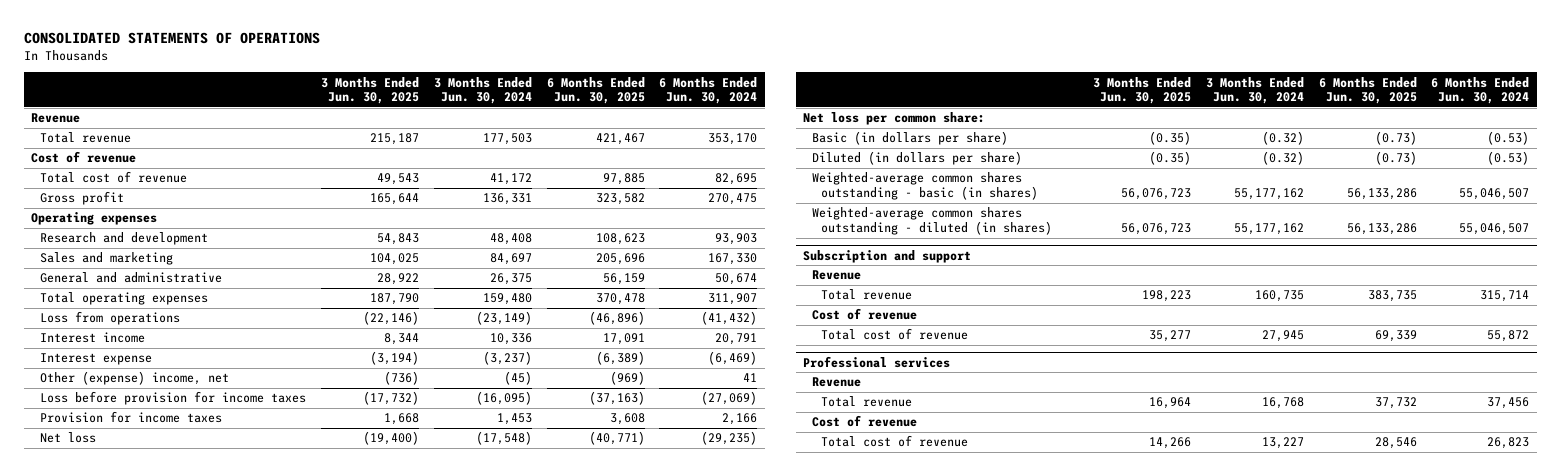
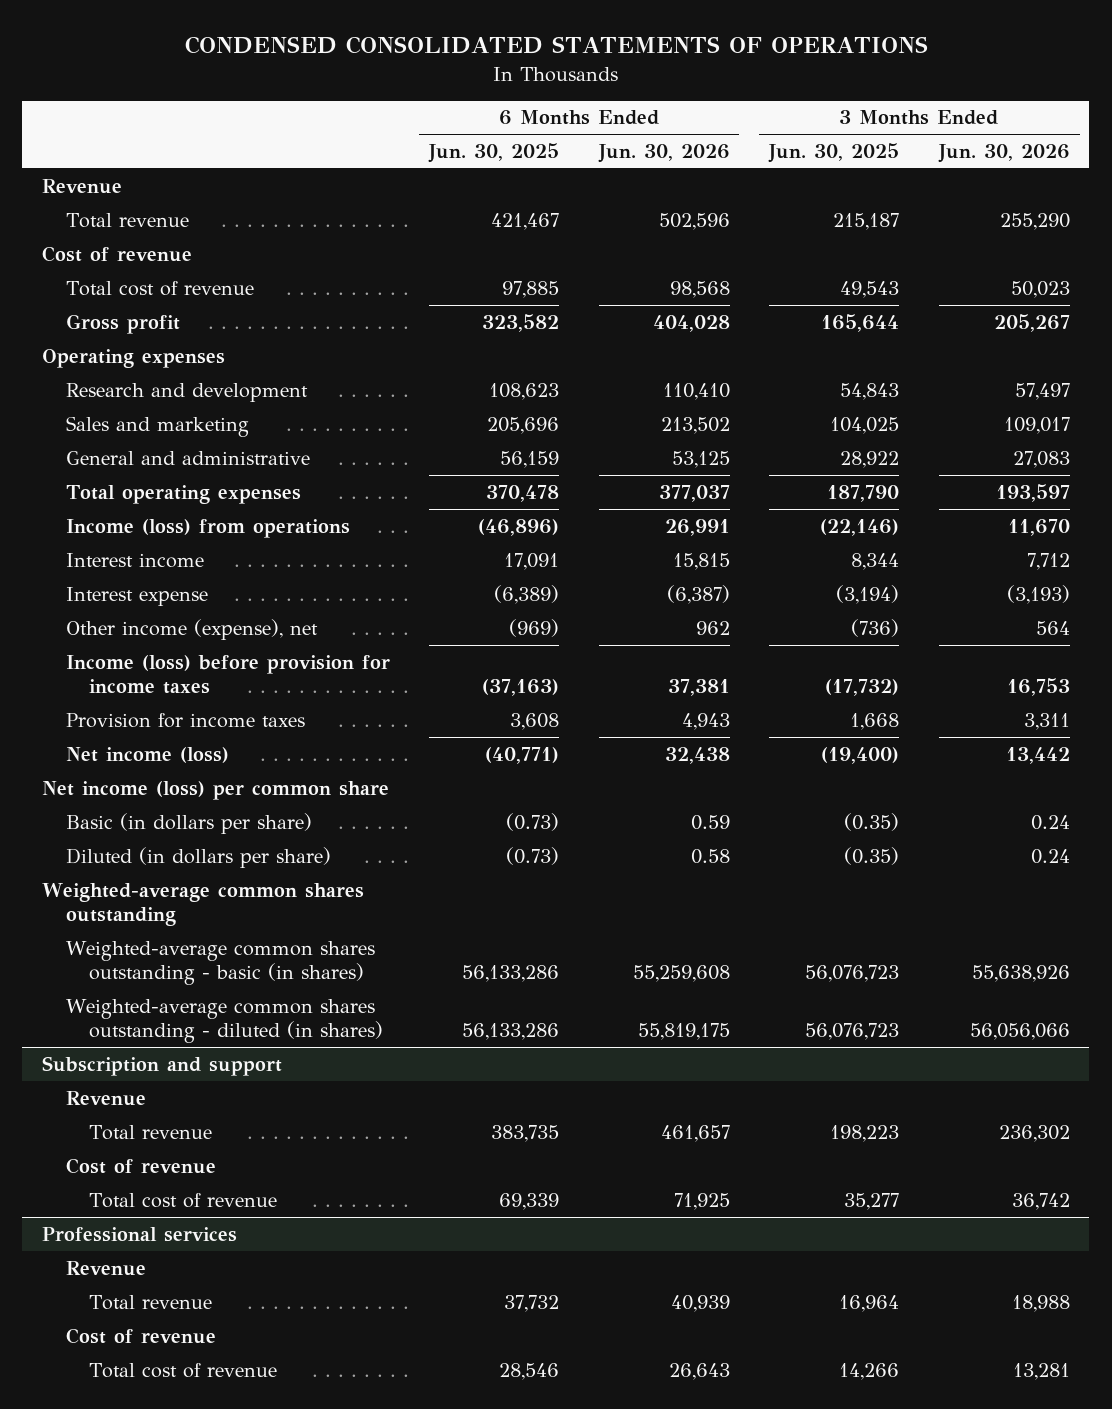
[23,32,320,45] CONSOLIDATED STATEMENTS OF OPERATIONS -> [184,36,928,55] CONDENSED CONSOLIDATED STATEMENTS OF OPERATIONS
[433,76,532,105] 3 Months Ended Jun. 30, 2024 -> none
[659,76,758,105] 6 Months Ended Jun. 30, 2024 -> none
none -> [597,143,730,163] Jun. 30, 2026
none -> [937,143,1070,163] Jun. 30, 2026
[40,311,181,326] Loss from operations -> [65,518,350,538] Income (loss) from operations
[40,371,230,386] Other (expense) income, net -> [65,618,318,640] Other income (expense), net
[40,391,307,406] Loss before provision for income taxes -> [65,654,390,695] Income (loss) before provision for income taxes
[40,432,97,444] Net loss -> [65,746,229,763] Net income (loss)
[803,112,986,126] Net loss per common share: -> [42,780,390,800] Net income (loss) per common share
none -> [42,882,365,927] Weighted-average common shares outstanding

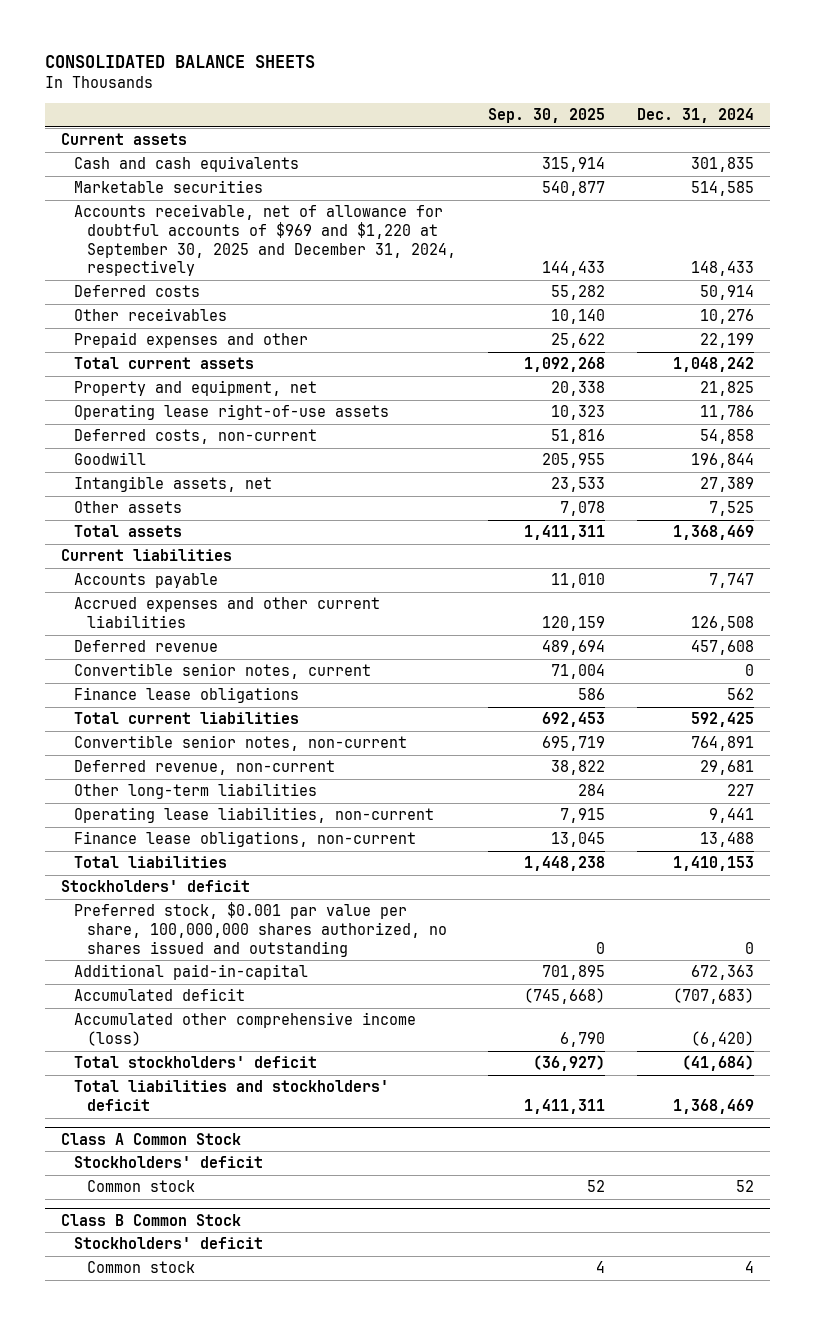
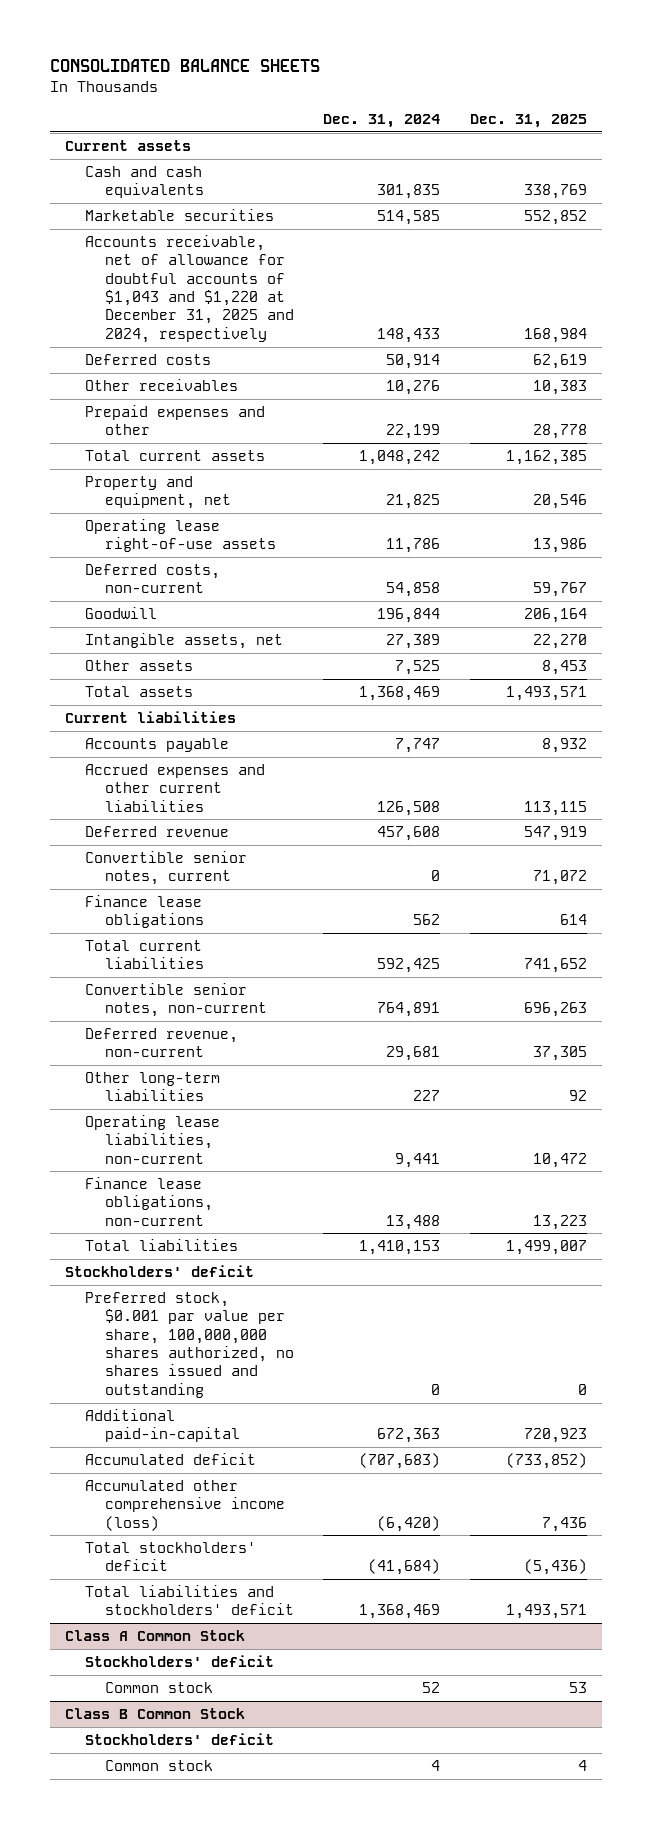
[488,108,606,124] Sep. 30, 2025 -> none
none -> [470,114,588,129] Dec. 31, 2025
[73,204,456,277] Accounts receivable, net of allowance for doubtful accounts of $969 and $1,220 at September 30, 2025 and December 31, 2024, respectively -> [84,234,294,343] Accounts receivable, net of allowance for doubtful accounts of $1,043 and $1,220 at December 31, 2025 and 2024, respectively

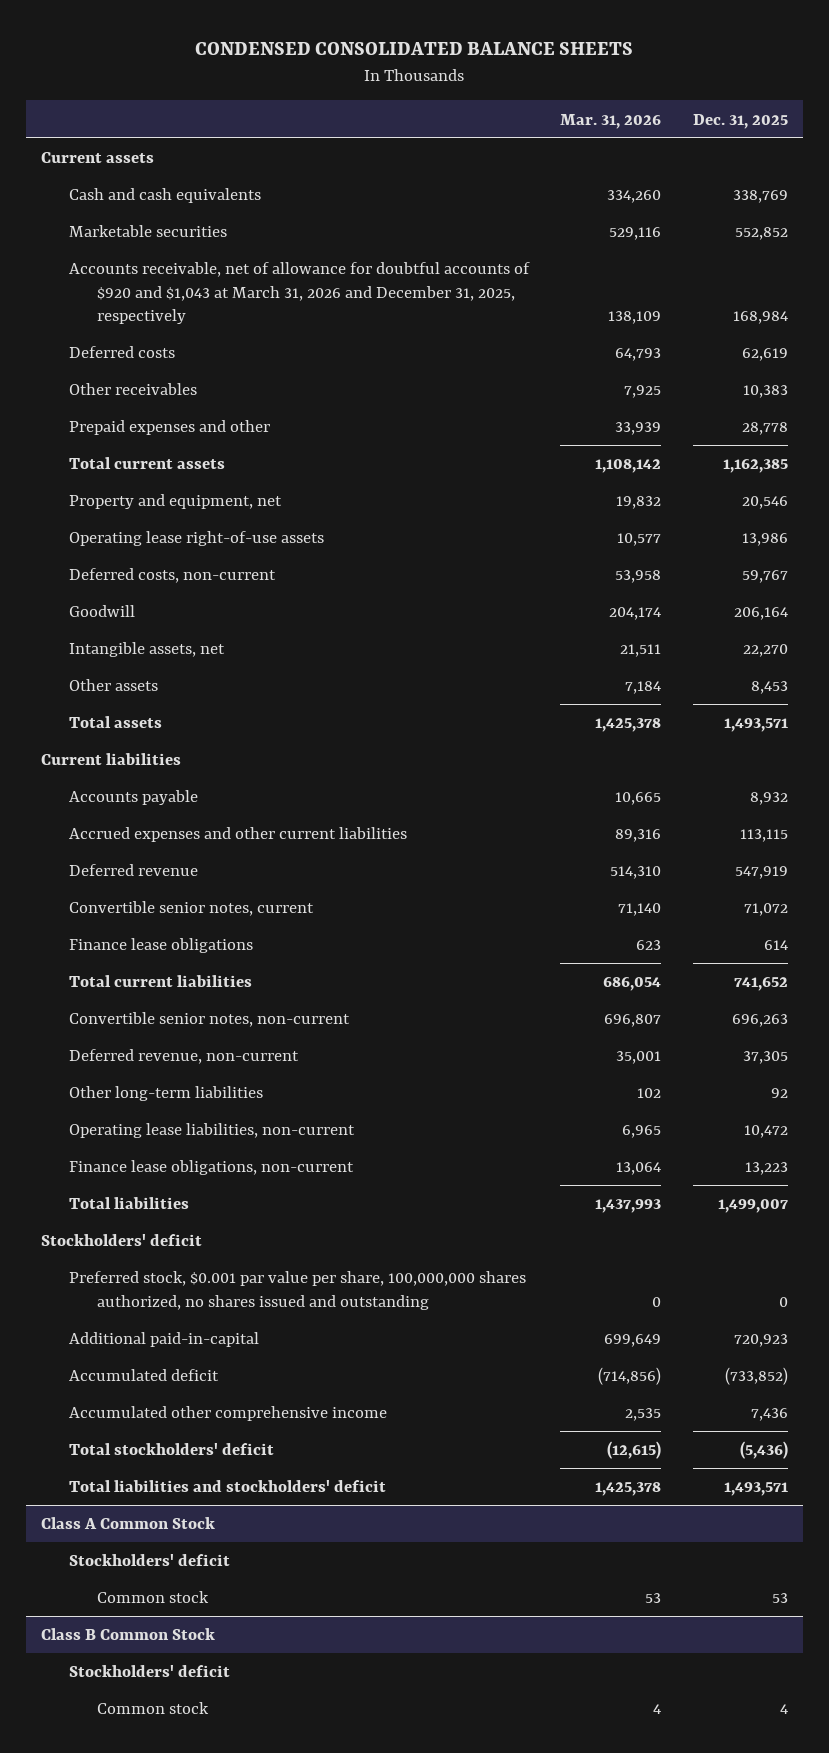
[49,59,320,73] CONSOLIDATED BALANCE SHEETS -> [195,42,634,56] CONDENSED CONSOLIDATED BALANCE SHEETS
[323,114,441,129] Dec. 31, 2024 -> none
none -> [560,113,662,129] Mar. 31, 2026
[84,234,294,343] Accounts receivable, net of allowance for doubtful accounts of $1,043 and $1,220 at December 31, 2025 and 2024, respectively -> [69,262,531,325] Accounts receivable, net of allowance for doubtful accounts of $920 and $1,043 at March 31, 2026 and December 31, 2025, respectively
[84,1479,285,1531] Accumulated other comprehensive income (loss) -> [69,1406,388,1422] Accumulated other comprehensive income

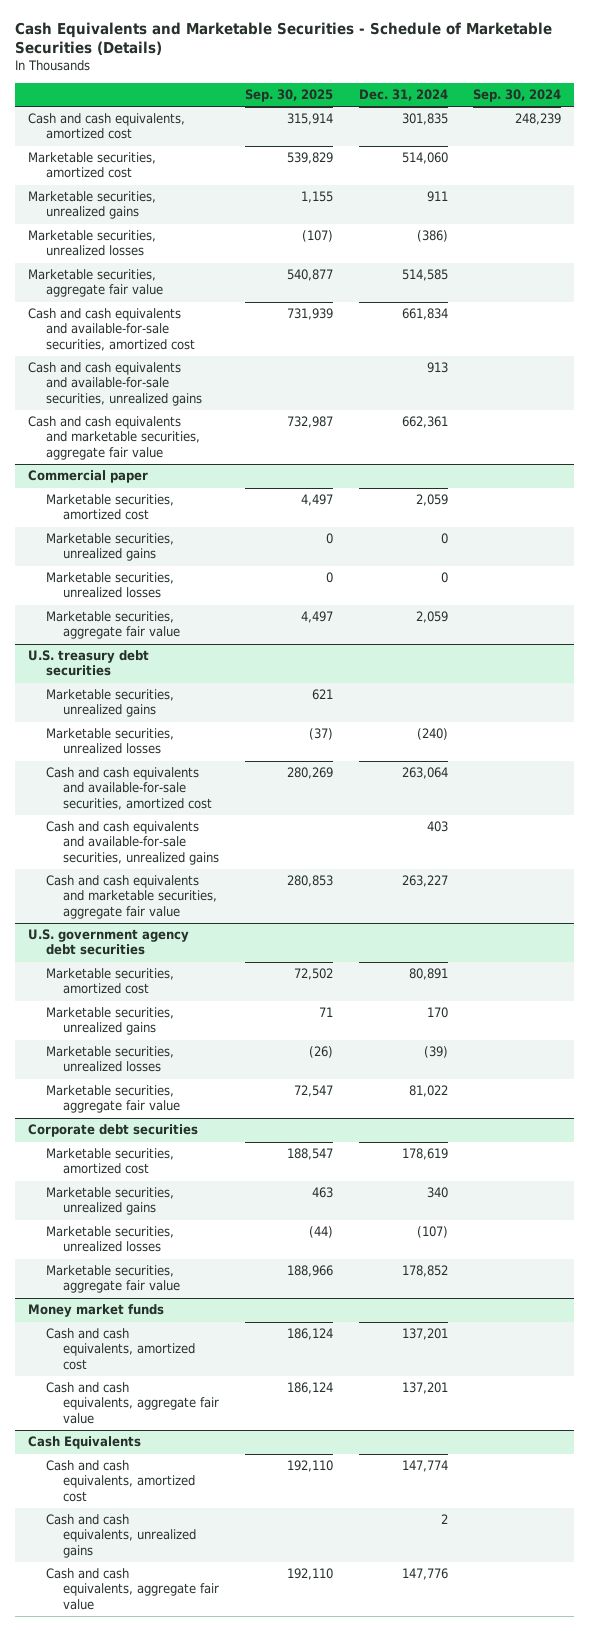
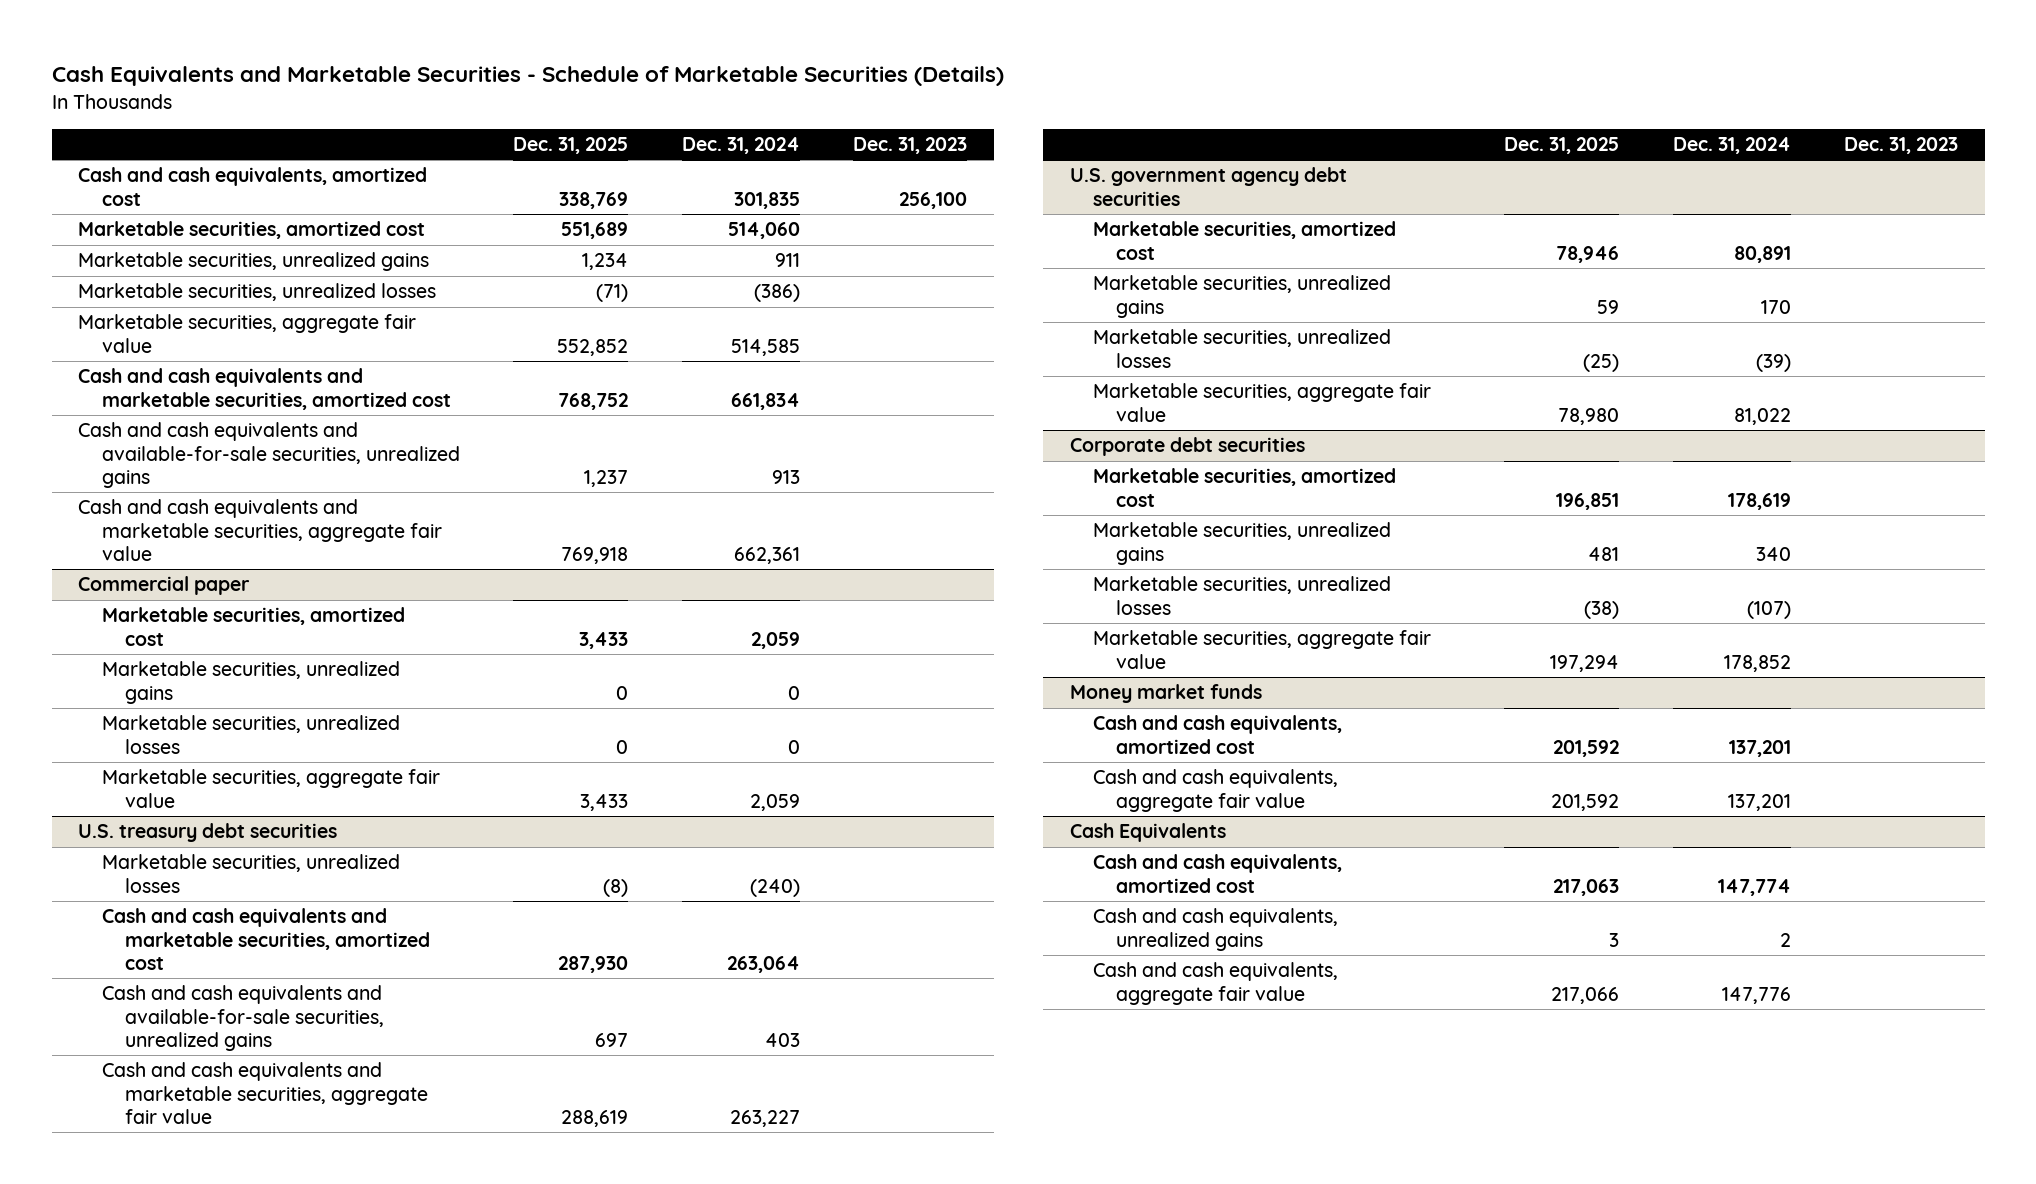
[244,89,333,103] Sep. 30, 2025 -> none
[473,89,562,103] Sep. 30, 2024 -> none
none -> [513,137,629,155] Dec. 31, 2025
none -> [852,137,967,155] Dec. 31, 2023
[27,308,195,351] Cash and cash equivalents and available-for-sale securities, amortized cost -> [78,368,451,410] Cash and cash equivalents and marketable securities, amortized cost
[45,689,174,718] Marketable securities, unrealized gains -> none
[45,767,213,810] Cash and cash equivalents and available-for-sale securities, amortized cost -> [101,908,430,970] Cash and cash equivalents and marketable securities, amortized cost

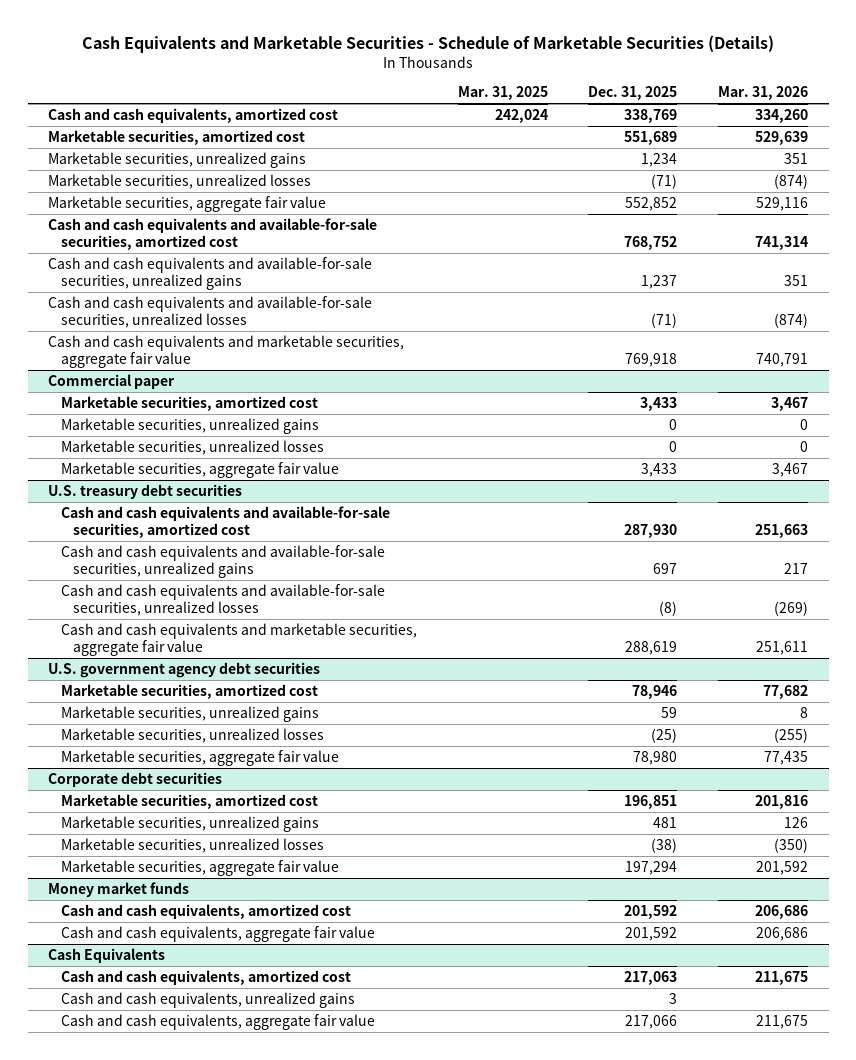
[681,137,800,155] Dec. 31, 2024 -> none
[852,137,967,155] Dec. 31, 2023 -> none
none -> [457,86,548,101] Mar. 31, 2025
none -> [718,86,809,101] Mar. 31, 2026
[78,368,451,410] Cash and cash equivalents and marketable securities, amortized cost -> [48,217,378,251] Cash and cash equivalents and available-for-sale securities, amortized cost
none -> [48,295,373,329] Cash and cash equivalents and available-for-sale securities, unrealized losses
[101,854,400,893] Marketable securities, unrealized losses -> none
[101,908,430,970] Cash and cash equivalents and marketable securities, amortized cost -> [60,505,390,539] Cash and cash equivalents and available-for-sale securities, amortized cost
none -> [60,583,385,617] Cash and cash equivalents and available-for-sale securities, unrealized losses

